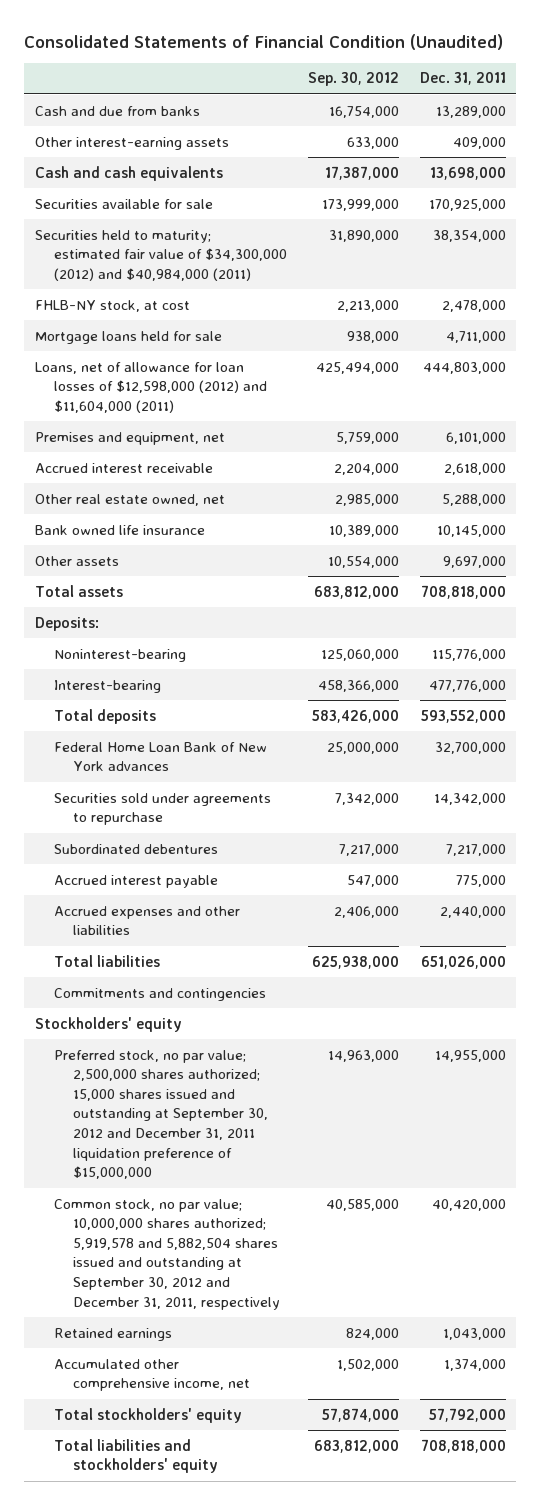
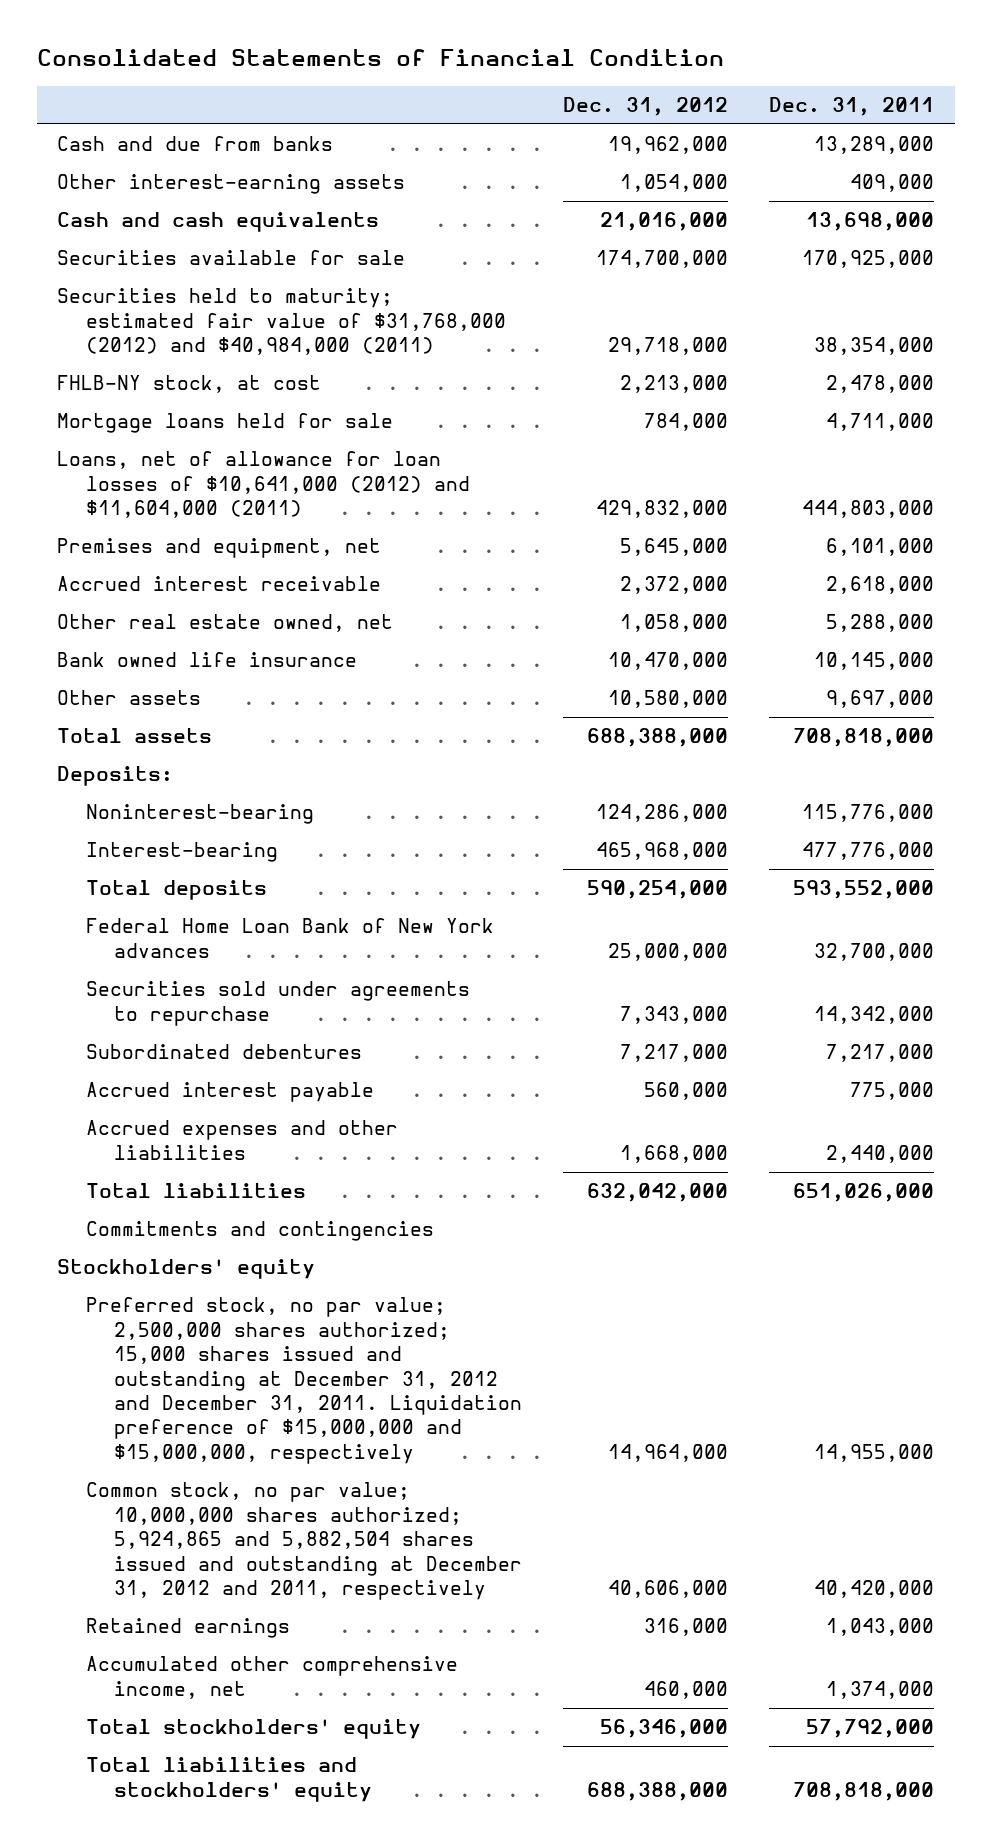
[24,33,504,50] Consolidated Statements of Financial Condition (Unaudited) -> [36,49,724,67] Consolidated Statements of Financial Condition
[307,72,399,87] Sep. 30, 2012 -> none
none -> [563,96,729,116] Dec. 31, 2012
[34,229,287,281] Securities held to maturity; estimated fair value of $34,300,000 (2012) and $40,984,000 (2011) -> [57,288,506,356] Securities held to maturity; estimated fair value of $31,768,000 (2012) and $40,984,000 (2011)
[34,361,267,413] Loans, net of allowance for loan losses of $12,598,000 (2012) and $11,604,000 (2011) -> [57,451,470,519] Loans, net of allowance for loan losses of $10,641,000 (2012) and $11,604,000 (2011)
[53,1049,269,1180] Preferred stock, no par value; 2,500,000 shares authorized; 15,000 shares issued and outstanding at September 30, 2012 and December 31, 2011 liquidation preference of $15,000,000 -> [85,1297,523,1464] Preferred stock, no par value; 2,500,000 shares authorized; 15,000 shares issued and outstanding at December 31, 2012 and December 31, 2011. Liquidation preference of $15,000,000 and $15,000,000, respectively
[53,1198,281,1310] Common stock, no par value; 10,000,000 shares authorized; 5,919,578 and 5,882,504 shares issued and outstanding at September 30, 2012 and December 31, 2011, respectively -> [85,1482,523,1601] Common stock, no par value; 10,000,000 shares authorized; 5,924,865 and 5,882,504 shares issued and outstanding at December 31, 2012 and 2011, respectively

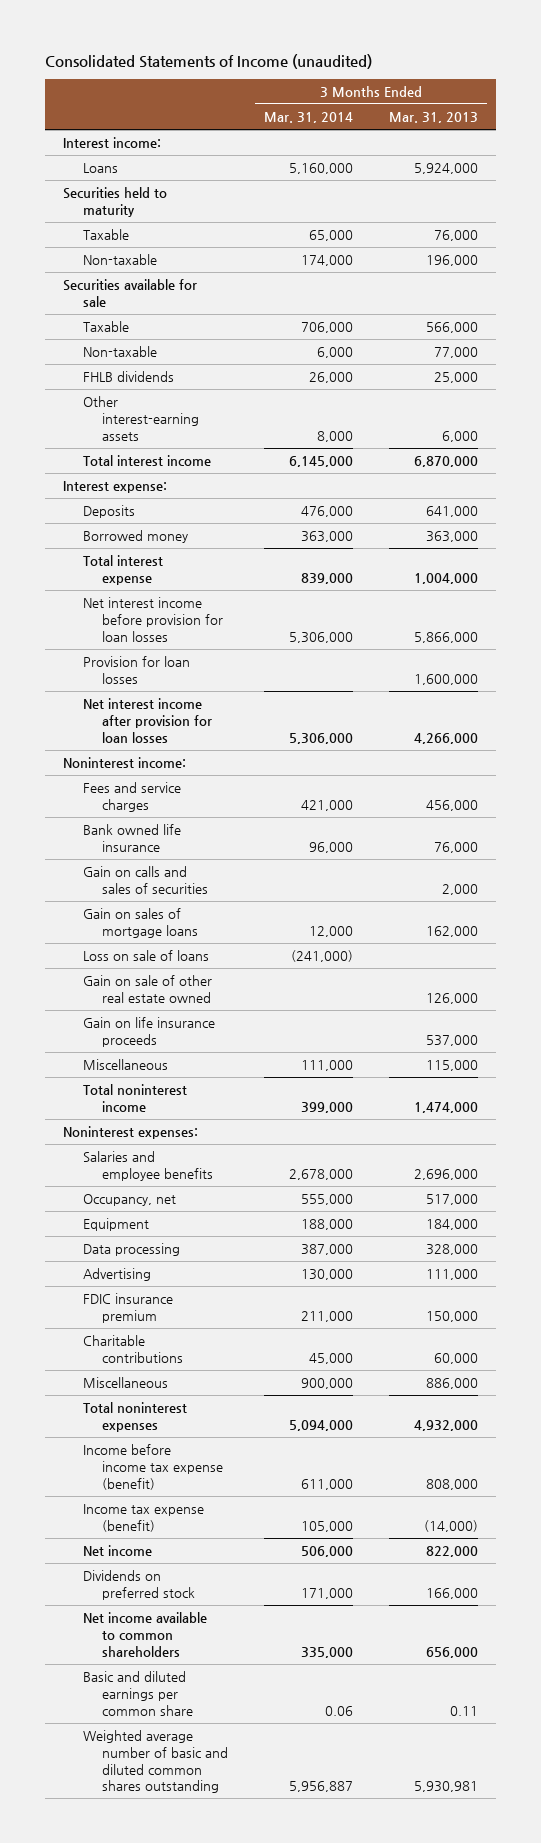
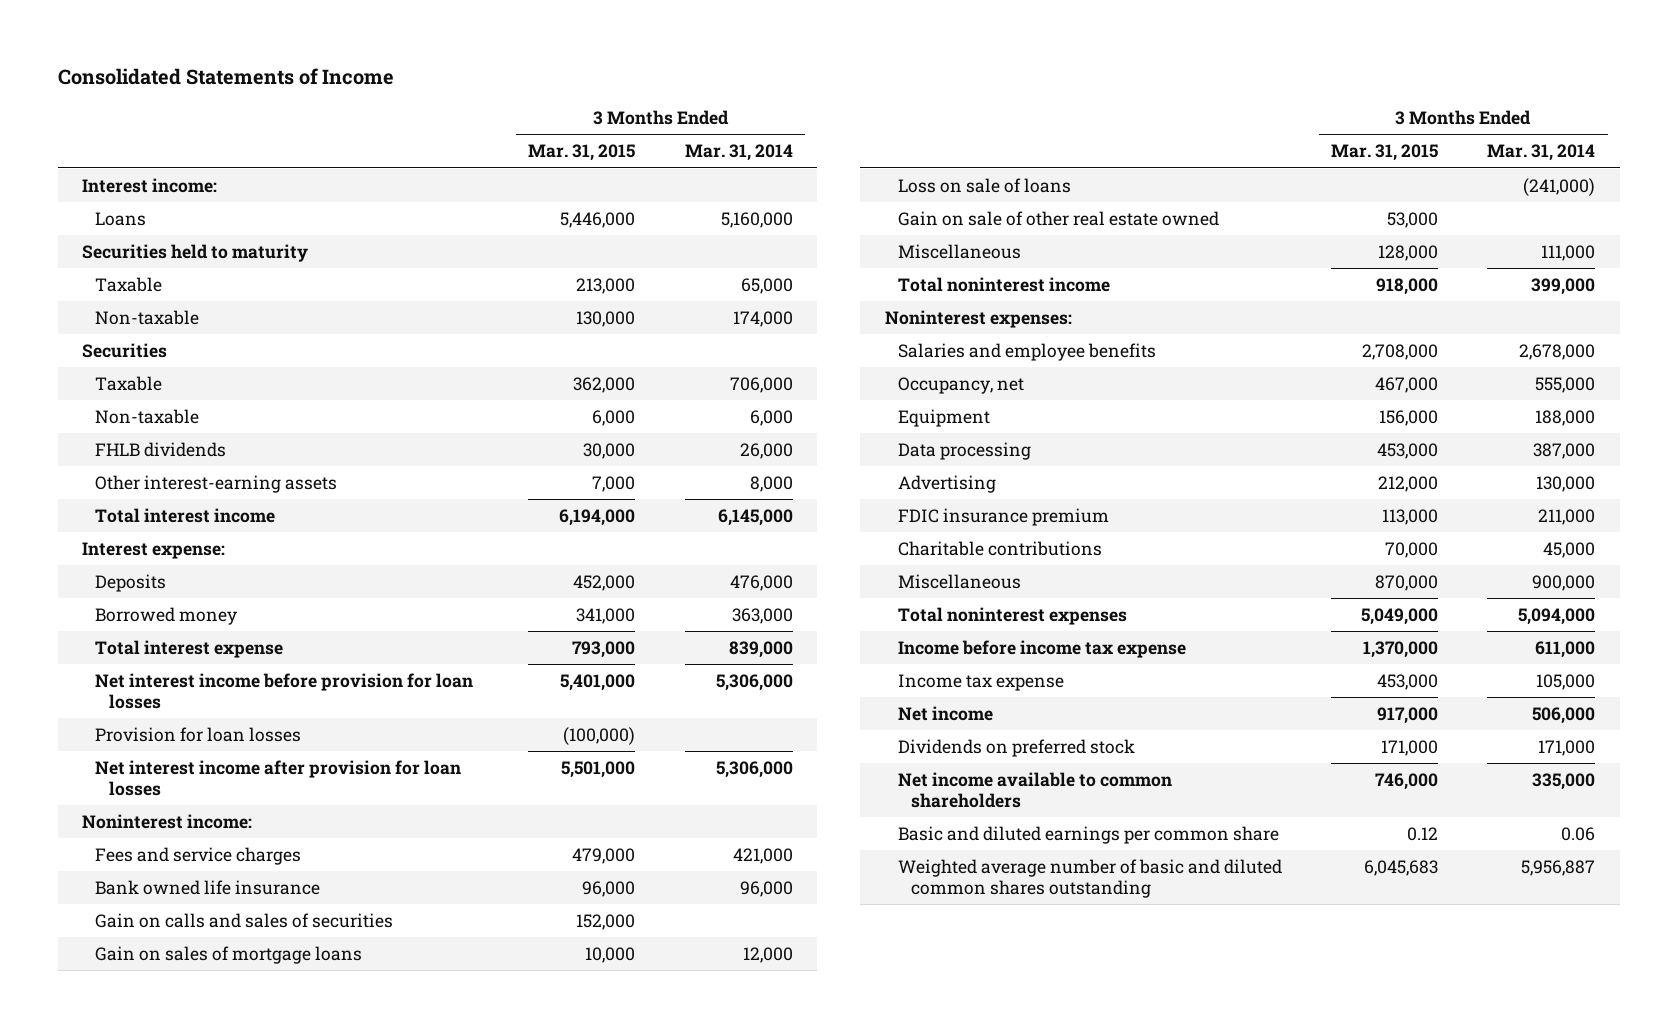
[45,53,373,69] Consolidated Statements of Income (unaudited) -> [57,68,394,86] Consolidated Statements of Income
[389,112,479,124] Mar. 31, 2013 -> none
none -> [528,144,636,162] Mar. 31, 2015
[63,279,198,307] Securities available for sale -> [82,342,168,358] Securities
[82,1017,215,1047] Gain on life insurance proceeds -> none
[82,1444,224,1490] Income before income tax expense (benefit) -> [898,639,1187,658] Income before income tax expense
[82,1504,204,1532] Income tax expense (benefit) -> [898,673,1065,691] Income tax expense

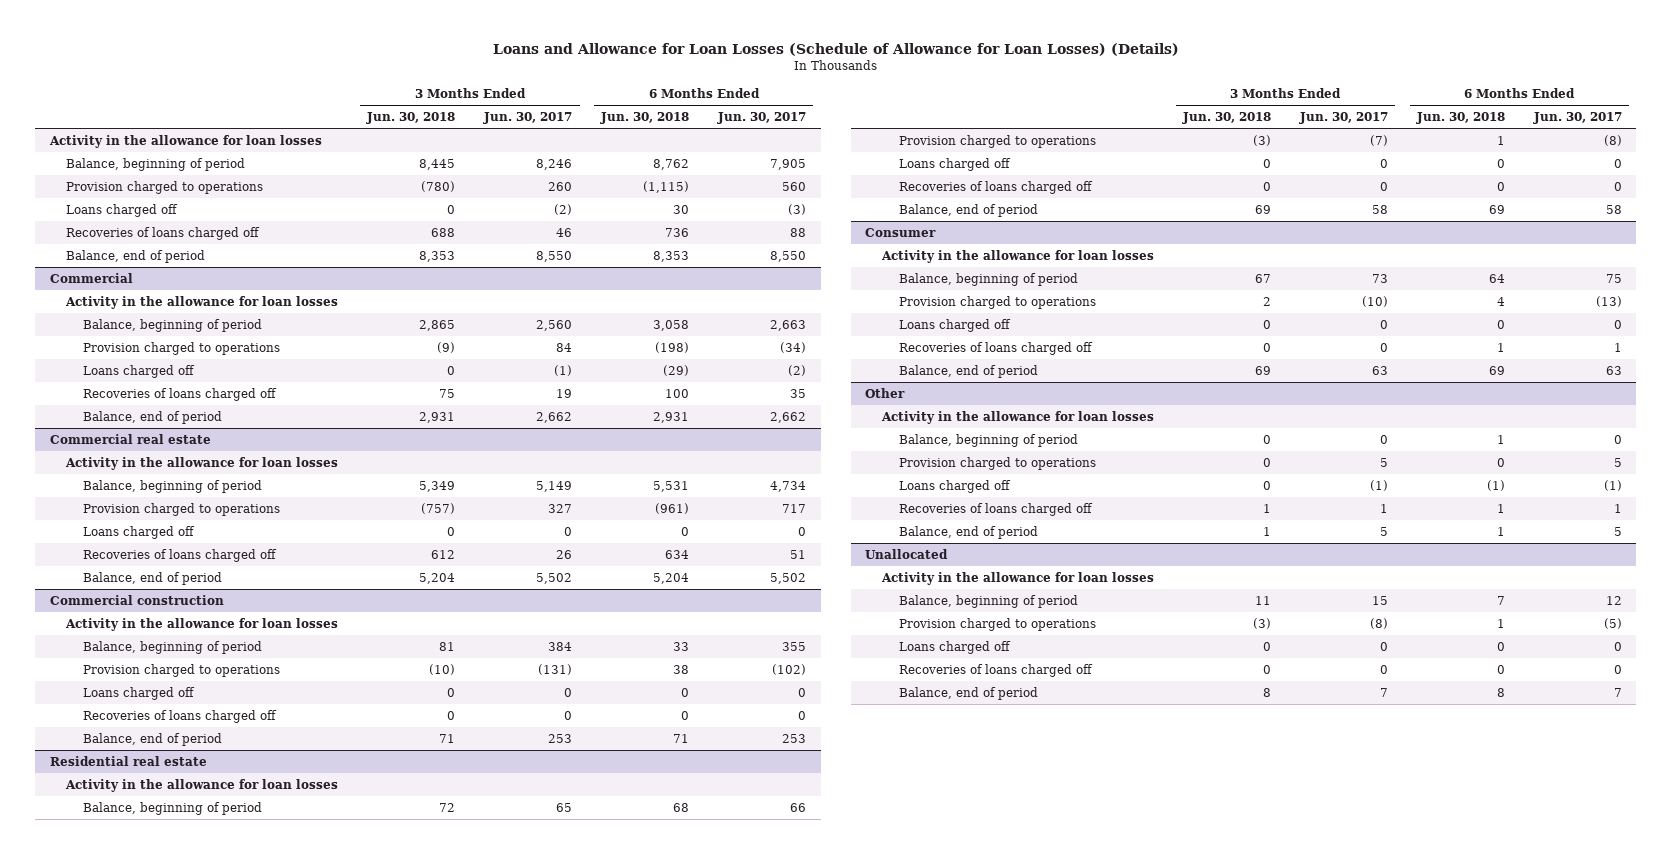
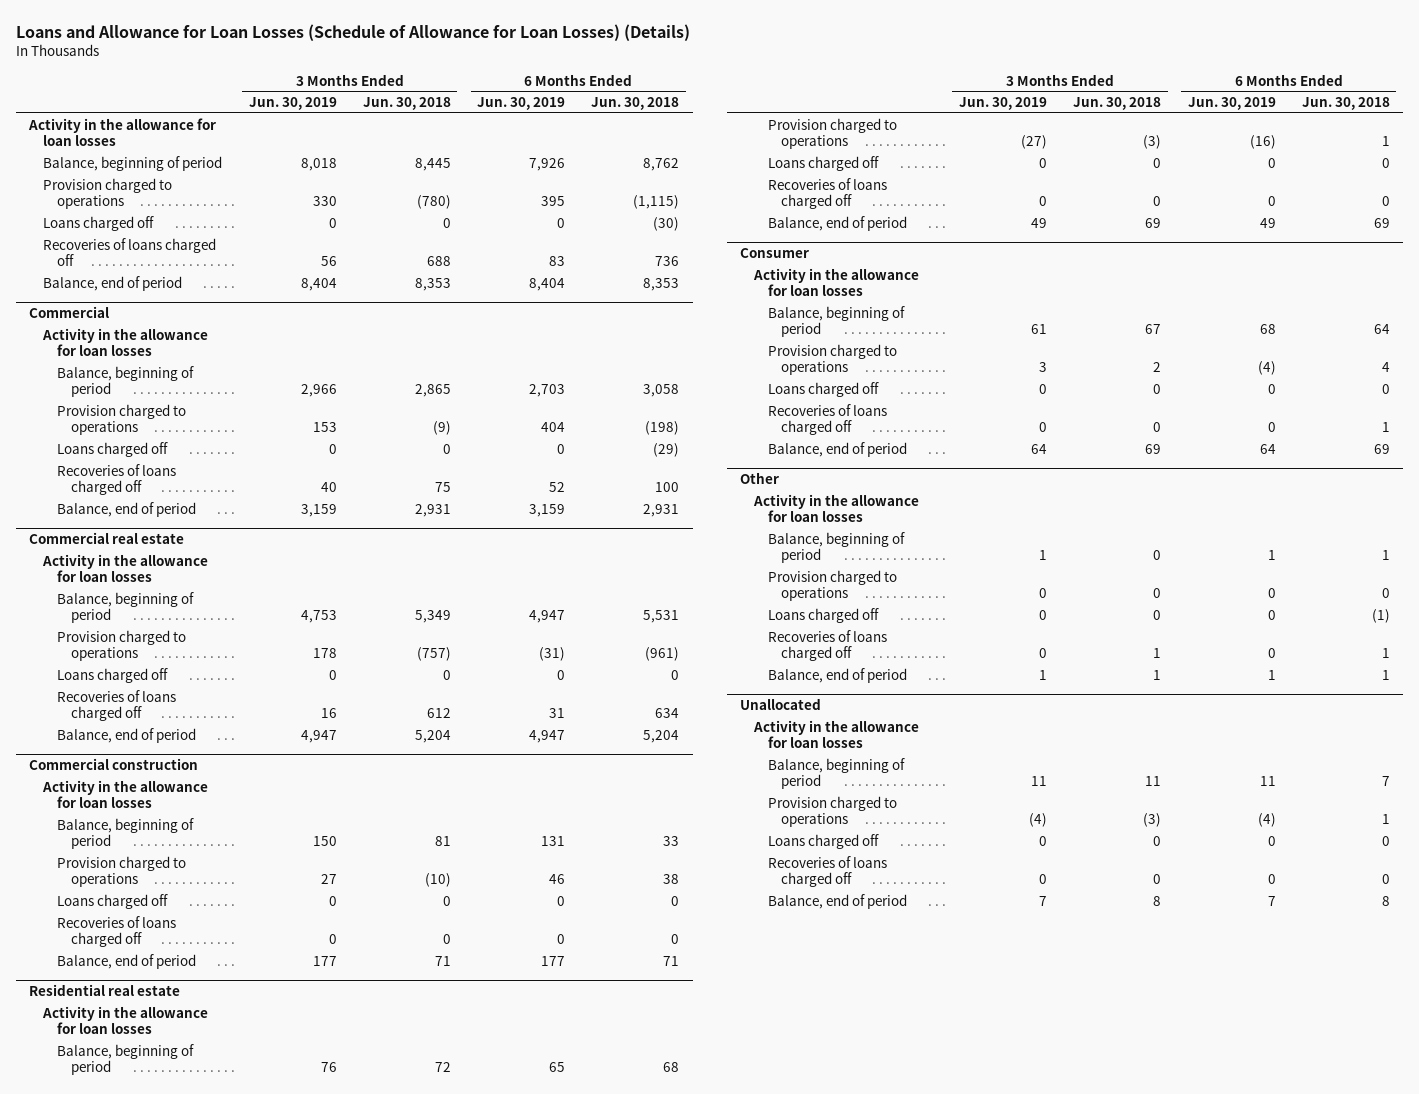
[483,112,573,125] Jun. 30, 2017 -> none
[717,112,807,125] Jun. 30, 2017 -> none
none -> [248,97,337,111] Jun. 30, 2019
none -> [477,97,566,111] Jun. 30, 2019
[673,204,690,214] 30 -> [653,216,680,231] (30)

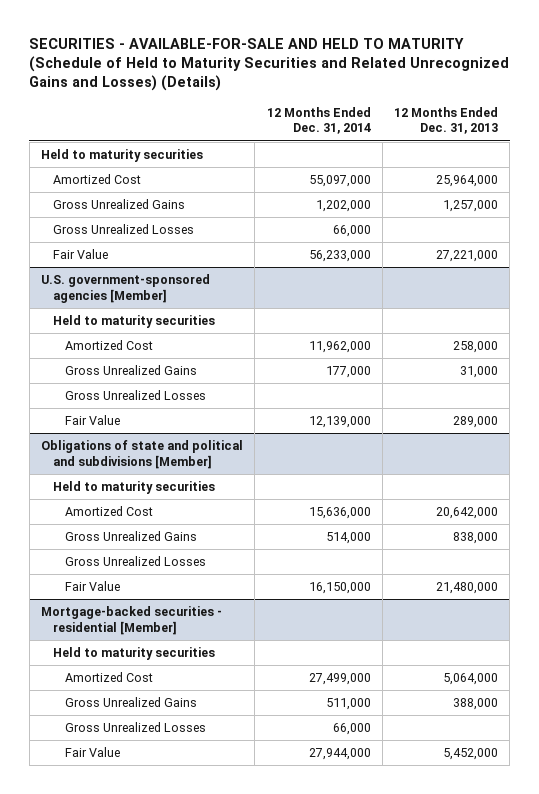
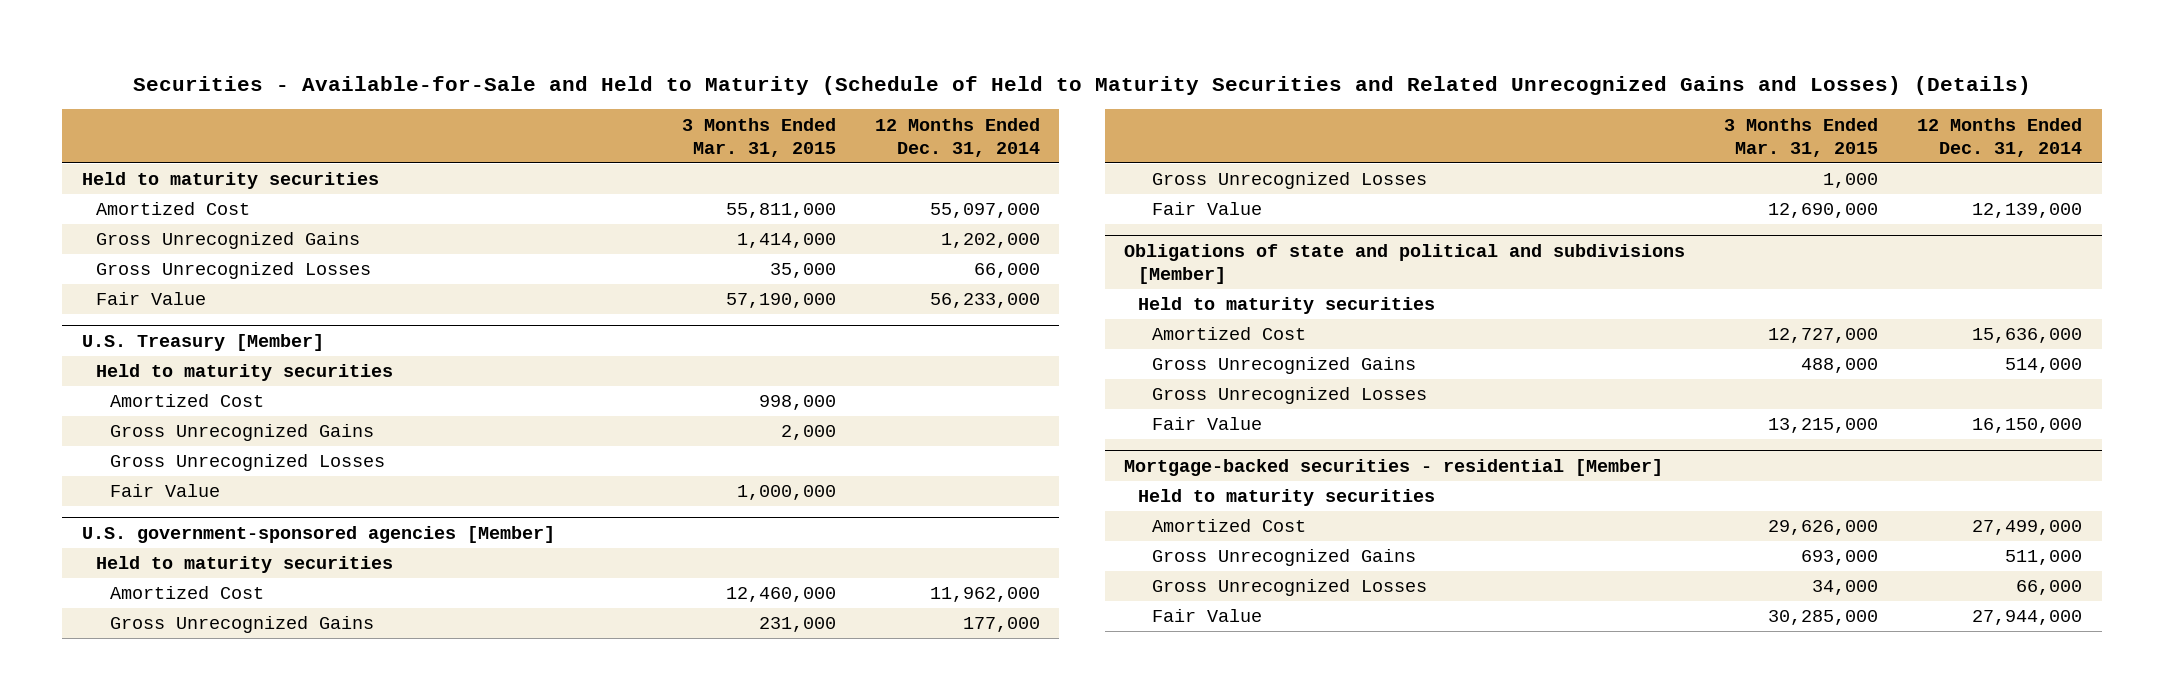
[29,37,510,92] SECURITIES - AVAILABLE-FOR-SALE AND HELD TO MATURITY (Schedule of Held to Maturity Securities and Related Unrecognized Gains and Losses) (Details) -> [132,75,2031,95] Securities - Available-for-Sale and Held to Maturity (Schedule of Held to Maturity Securities and Related Unrecognized Gains and Losses) (Details)
[394,106,499,135] 12 Months Ended Dec. 31, 2013 -> none
none -> [681,117,836,157] 3 Months Ended Mar. 31, 2015
[52,199,185,210] Gross Unrealized Gains -> [95,232,360,250] Gross Unrecognized Gains
[52,224,194,235] Gross Unrealized Losses -> [95,262,371,280] Gross Unrecognized Losses
none -> [81,333,324,351] U.S. Treasury [Member]
none -> [95,364,393,382] Held to maturity securities
none -> [109,394,264,408] Amortized Cost
none -> [109,424,374,442] Gross Unrecognized Gains
none -> [109,454,385,472] Gross Unrecognized Losses
none -> [109,484,220,498] Fair Value
[64,365,197,376] Gross Unrealized Gains -> [109,616,374,634] Gross Unrecognized Gains
[64,390,206,401] Gross Unrealized Losses -> [1152,172,1428,190] Gross Unrecognized Losses
[64,531,197,542] Gross Unrealized Gains -> [1152,357,1417,375] Gross Unrecognized Gains
[64,556,206,567] Gross Unrealized Losses -> [1152,387,1428,405] Gross Unrecognized Losses
[64,697,197,708] Gross Unrealized Gains -> [1152,549,1417,567] Gross Unrecognized Gains
[64,722,206,733] Gross Unrealized Losses -> [1152,579,1428,597] Gross Unrecognized Losses

